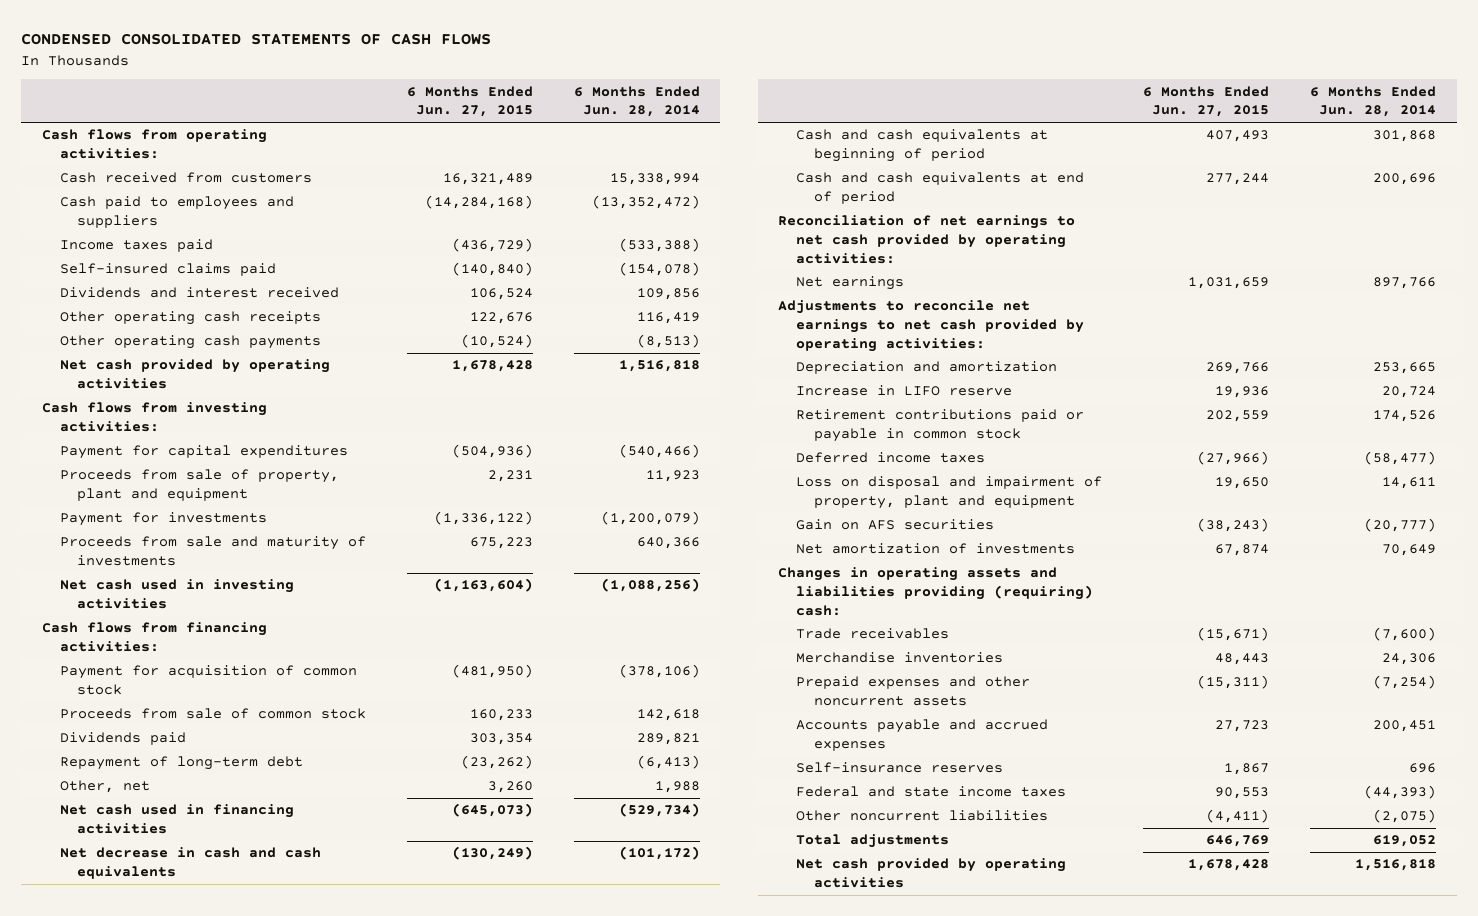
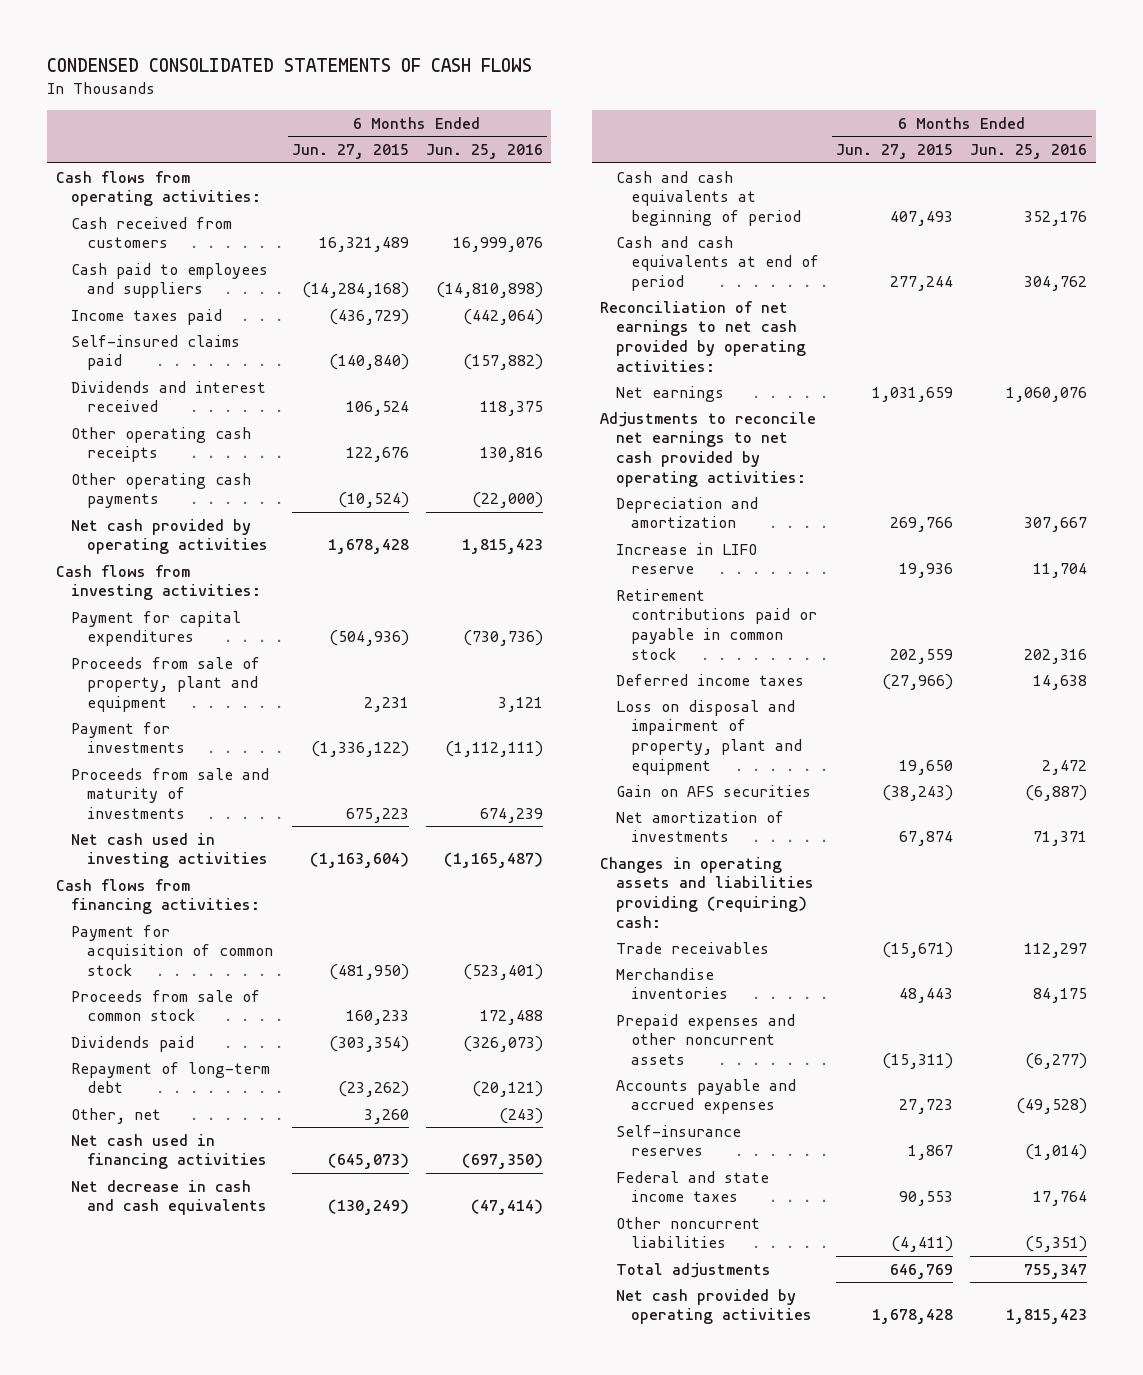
[573,85,700,118] 6 Months Ended Jun. 28, 2014 -> none
none -> [425,144,543,160] Jun. 25, 2016
[469,733,533,746] 303,354 -> [328,1035,409,1052] (303,354)

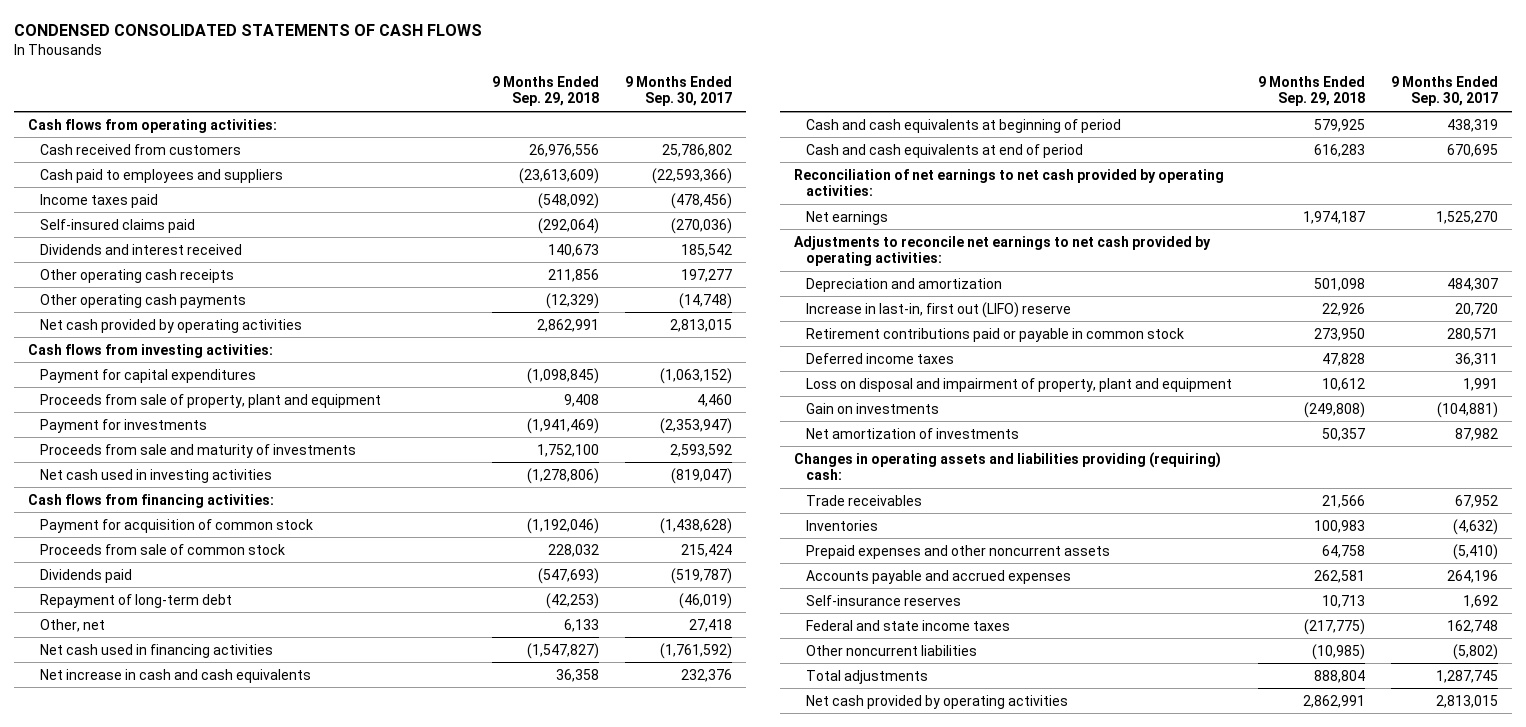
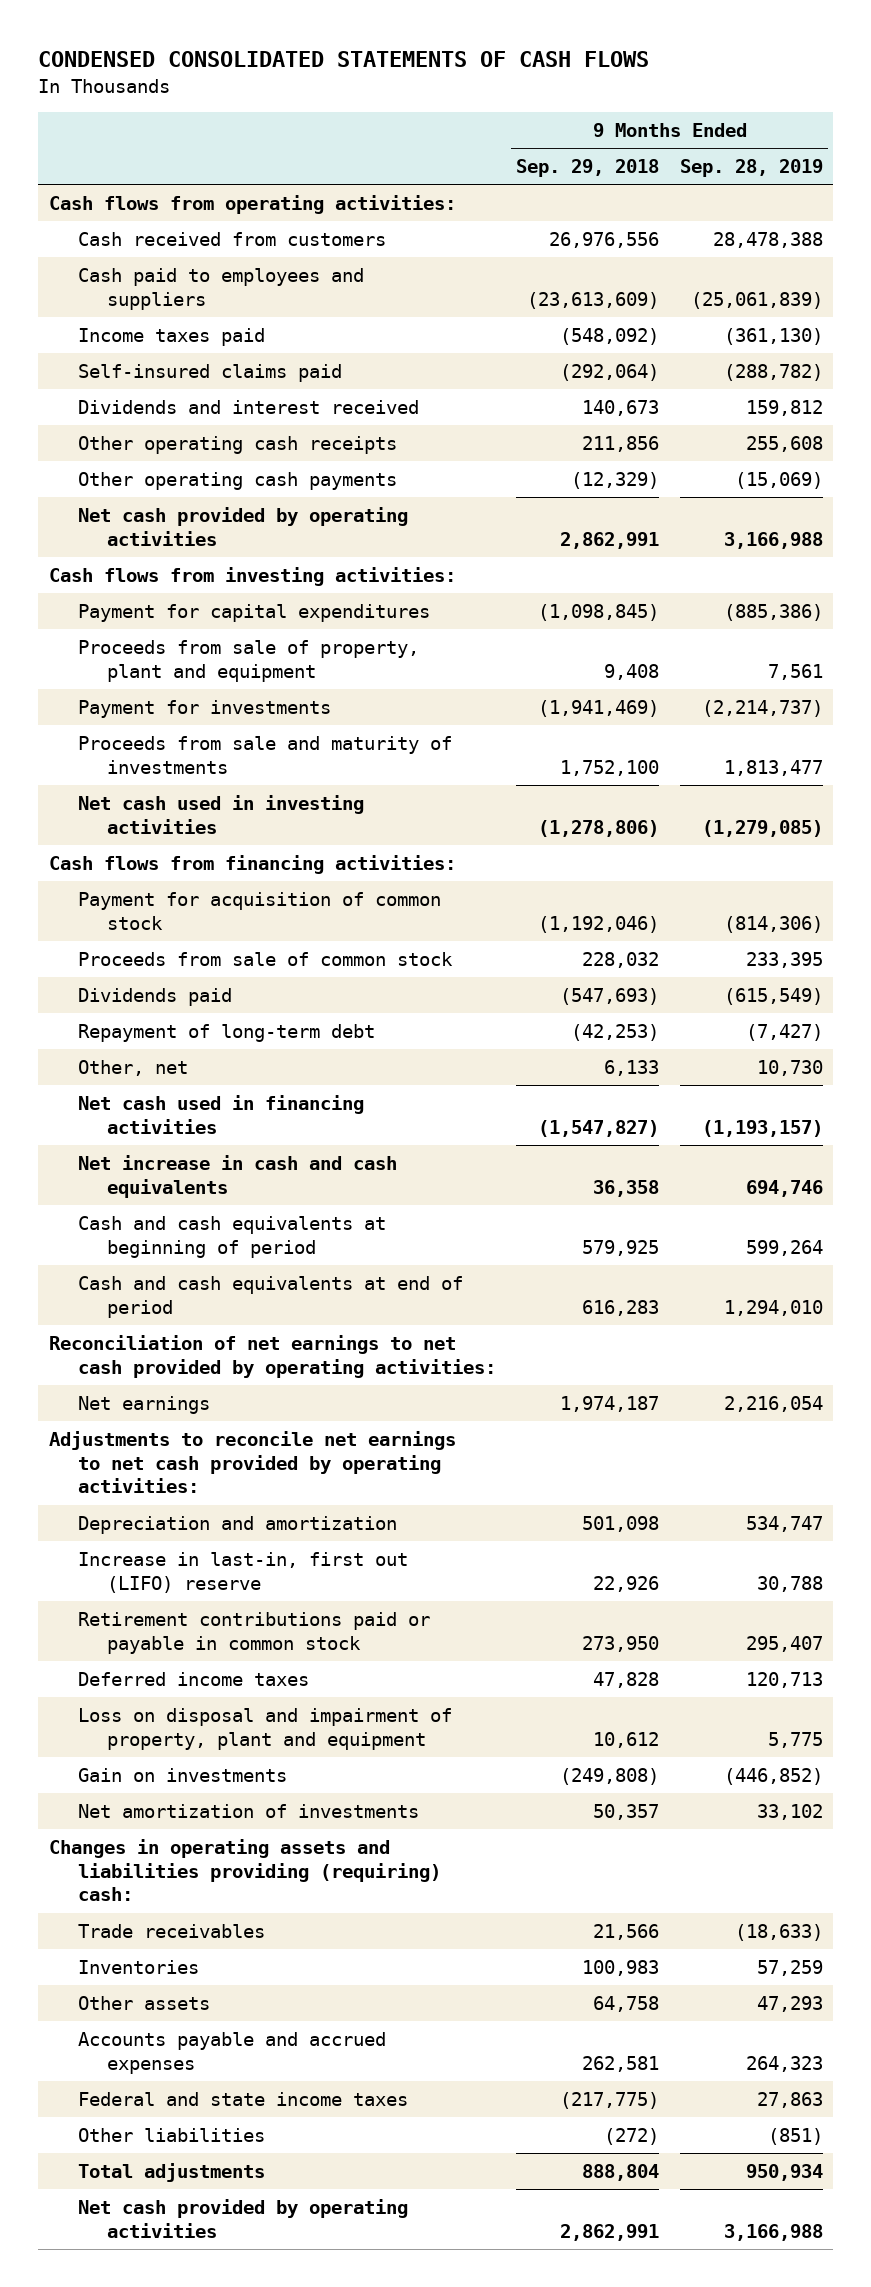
[625,75,733,107] 9 Months Ended Sep. 30, 2017 -> none
none -> [679,159,823,178] Sep. 28, 2019
[805,544,1110,559] Prepaid expenses and other noncurrent assets -> [77,1996,210,2011] Other assets
[805,594,961,606] Self-insurance reserves -> none
[805,644,977,656] Other noncurrent liabilities -> [77,2128,265,2143] Other liabilities
[1312,643,1366,660] (10,985) -> [604,2128,660,2146] (272)

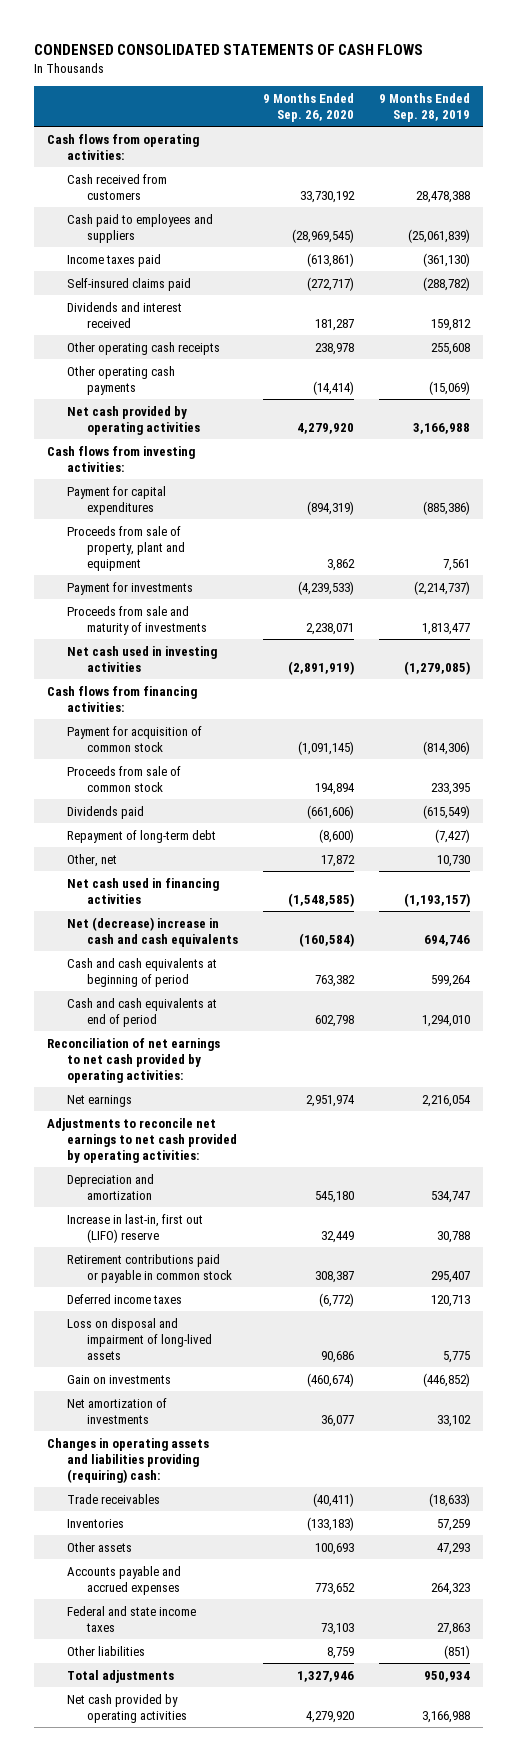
[516,159,660,178] Sep. 29, 2018 -> none
none -> [262,92,354,122] 9 Months Ended Sep. 26, 2020
[77,1155,397,1198] Net increase in cash and cash equivalents -> [66,916,238,947] Net (decrease) increase in cash and cash equivalents
[77,1708,452,1750] Loss on disposal and impairment of property, plant and equipment -> [66,1317,212,1360] Loss on disposal and impairment of long-lived assets

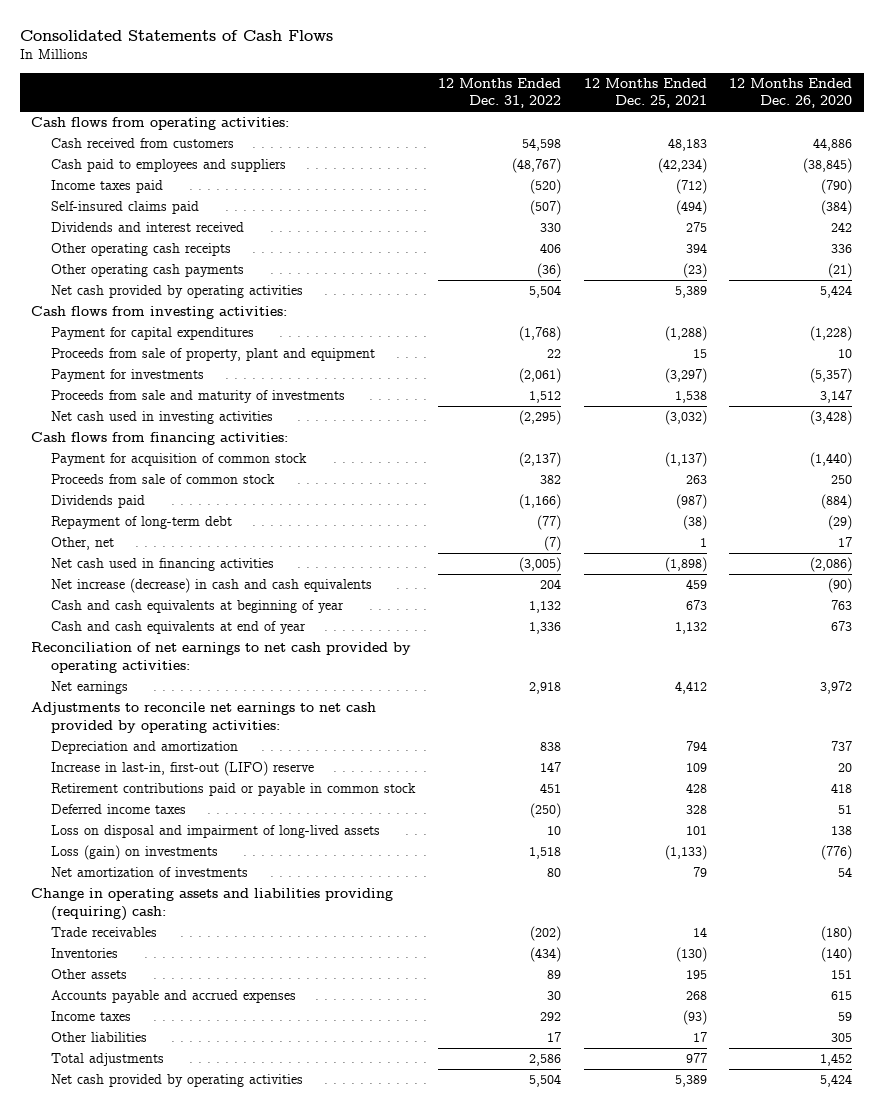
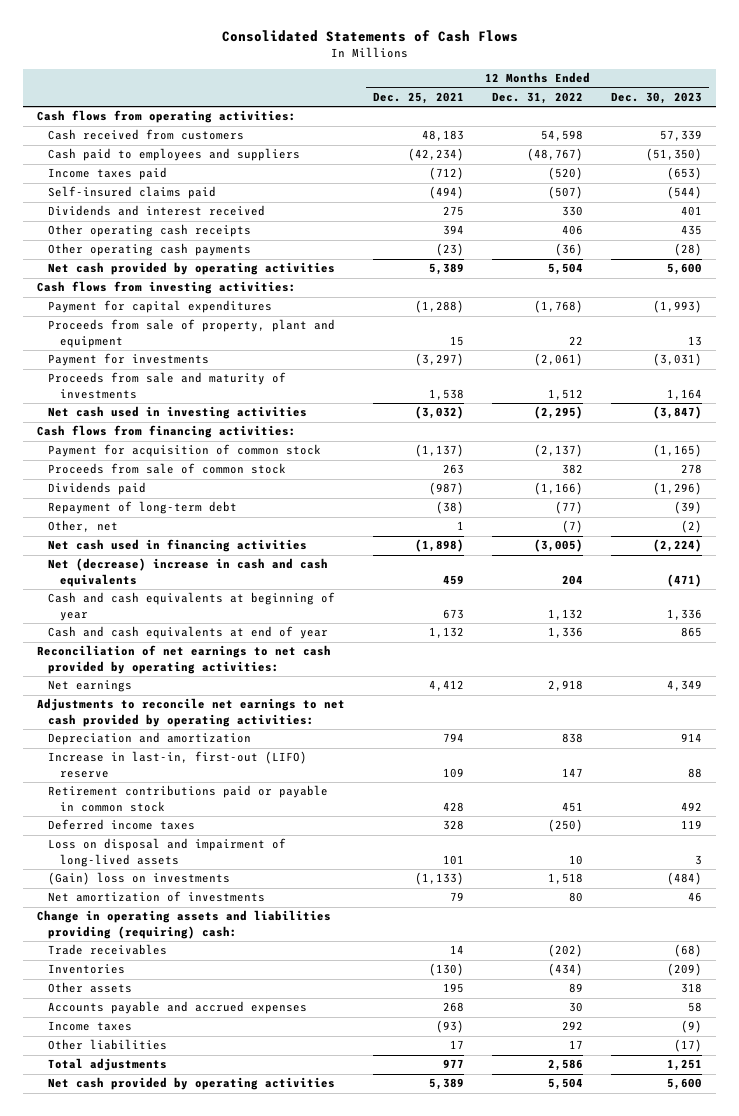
[729,77,853,109] 12 Months Ended Dec. 26, 2020 -> none
none -> [611,92,703,105] Dec. 30, 2023
[51,578,373,594] Net increase (decrease) in cash and cash equivalents -> [48,558,329,587] Net (decrease) increase in cash and cash equivalents
[51,845,219,861] Loss (gain) on investments -> [48,872,231,886] (Gain) loss on investments

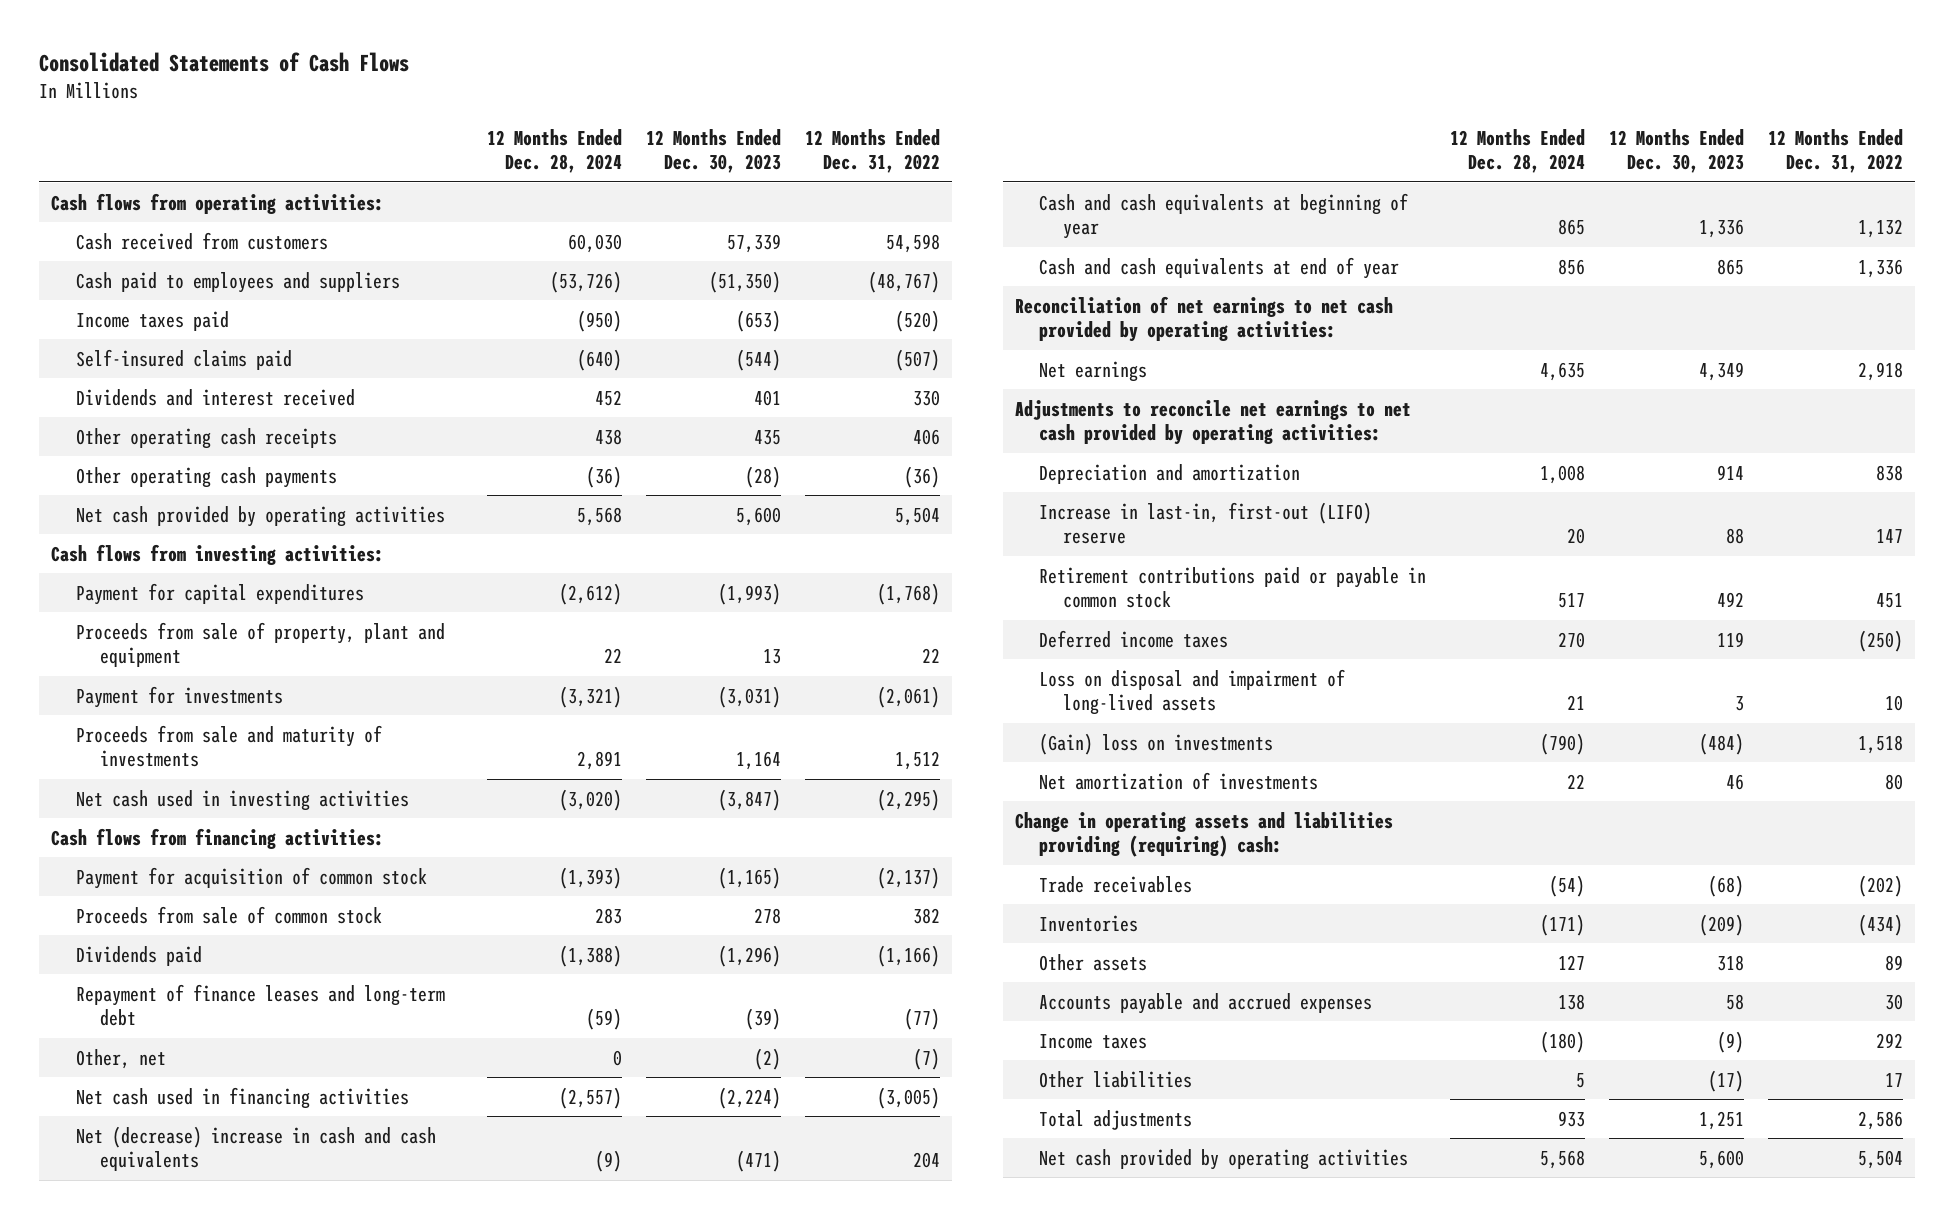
[373,92,465,105] Dec. 25, 2021 -> none
none -> [486,128,622,174] 12 Months Ended Dec. 28, 2024
[48,501,238,515] Repayment of long-term debt -> [75,983,445,1026] Repayment of finance leases and long-term debt

